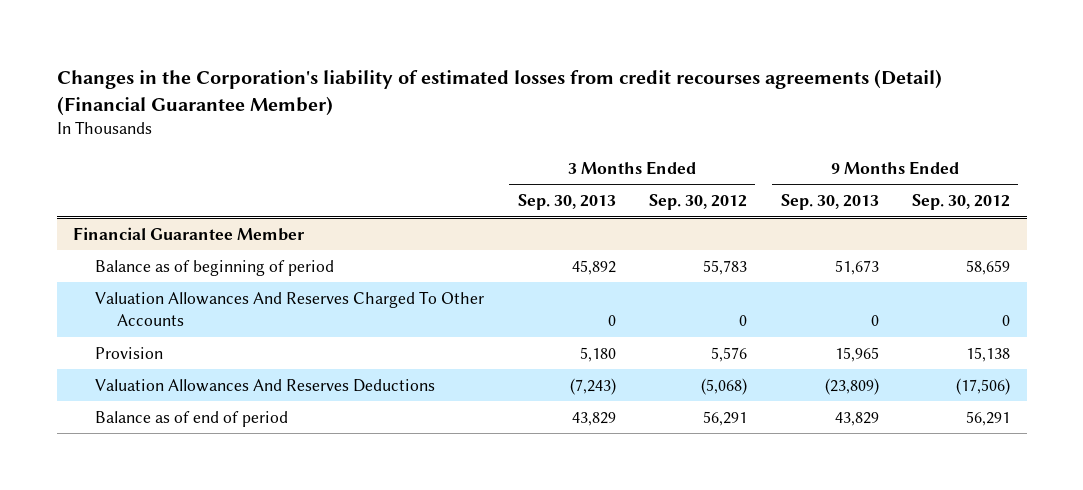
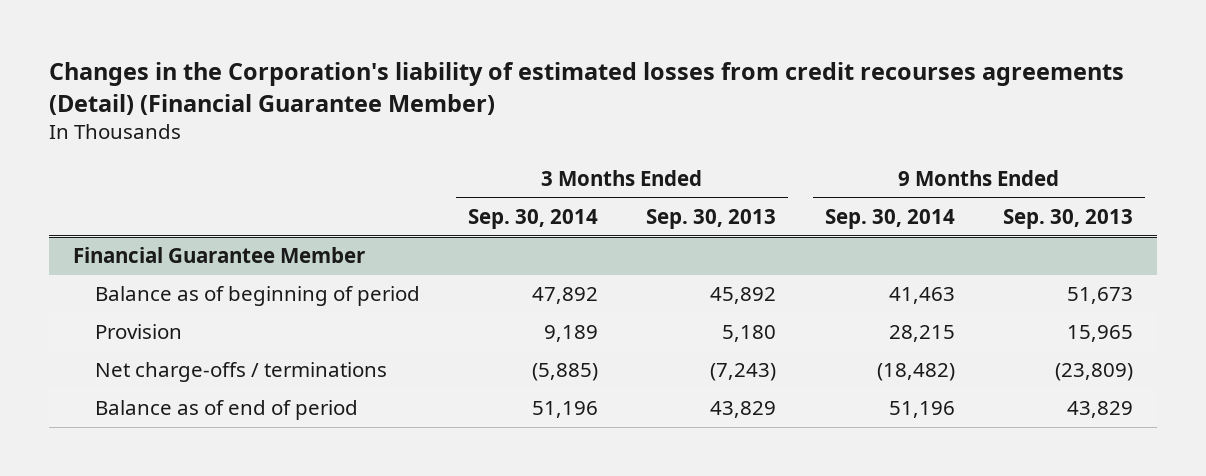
[649,194,748,211] Sep. 30, 2012 -> none
[911,194,1010,211] Sep. 30, 2012 -> none
none -> [467,209,598,230] Sep. 30, 2014
none -> [824,209,955,230] Sep. 30, 2014
[95,290,485,327] Valuation Allowances And Reserves Charged To Other Accounts -> none
[95,378,436,392] Valuation Allowances And Reserves Deductions -> [94,362,387,383] Net charge-offs / terminations

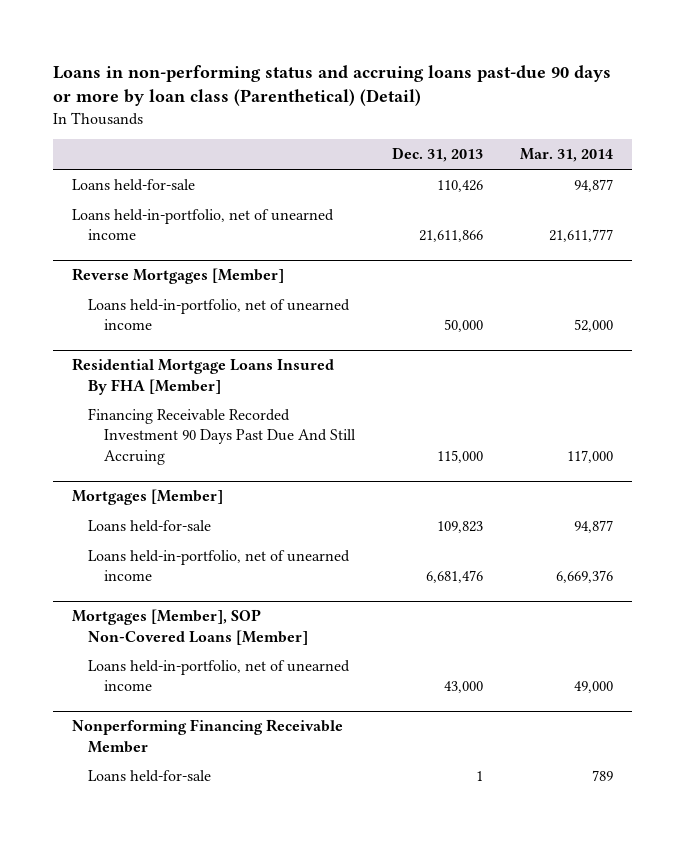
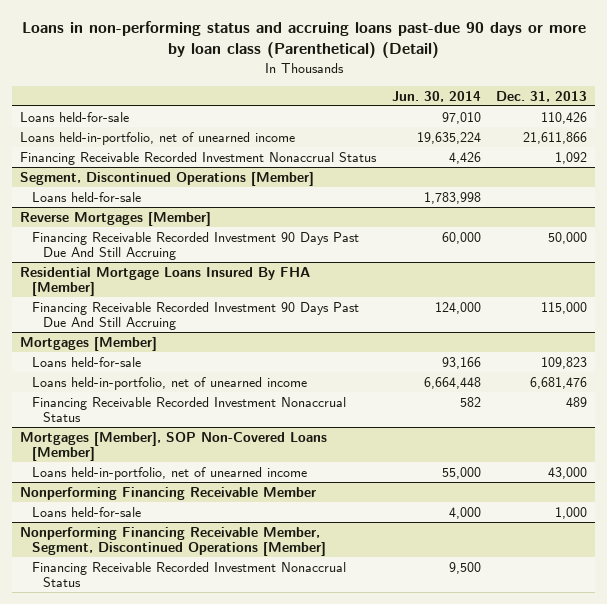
[520,148,614,163] Mar. 31, 2014 -> none
none -> [391,90,481,102] Jun. 30, 2014
none -> [19,151,377,165] Financing Receivable Recorded Investment Nonaccrual Status
none -> [19,171,314,186] Segment, Discontinued Operations [Member]
none -> [31,191,141,202] Loans held-for-sale
[87,298,350,331] Loans held-in-portfolio, net of unearned income -> none
none -> [31,231,359,261] Financing Receivable Recorded Investment 90 Days Past Due And Still Accruing
none -> [31,396,346,423] Financing Receivable Recorded Investment Nonaccrual Status
[476,770,484,781] 1 -> [555,506,588,519] 1,000
none -> [19,526,326,557] Nonperforming Financing Receivable Member, Segment, Discontinued Operations [Member]
none -> [31,561,346,588] Financing Receivable Recorded Investment Nonaccrual Status

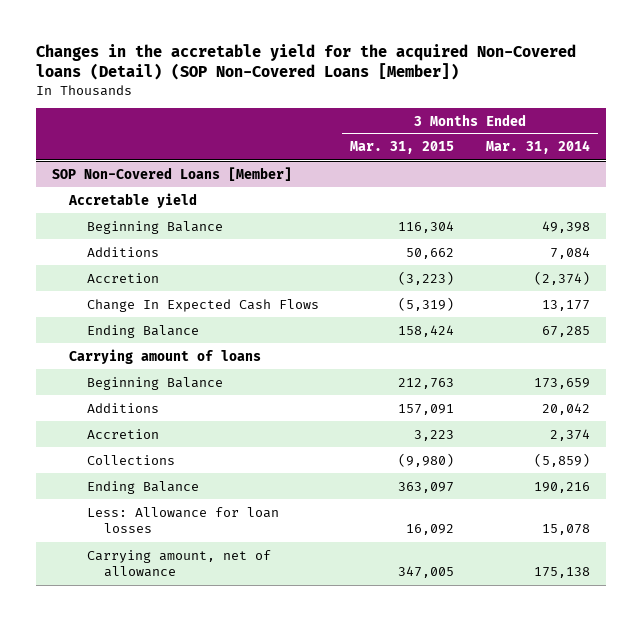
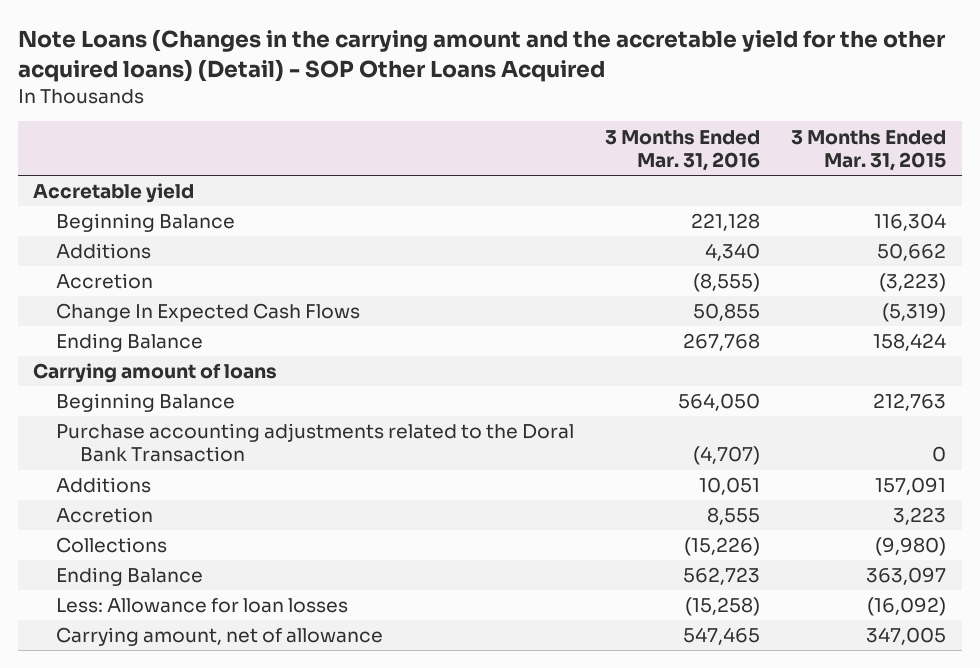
[36,43,577,81] Changes in the accretable yield for the acquired Non-Covered loans (Detail) (SOP Non-Covered Loans [Member]) -> [17,29,946,82] Note Loans (Changes in the carrying amount and the accretable yield for the other acquired loans) (Detail) - SOP Other Loans Acquired
[485,140,590,155] Mar. 31, 2014 -> none
none -> [605,129,761,171] 3 Months Ended Mar. 31, 2016
[52,166,293,181] SOP Non-Covered Loans [Member] -> none
none -> [56,423,575,463] Purchase accounting adjustments related to the Doral Bank Transaction
[406,524,455,536] 16,092 -> [867,597,947,617] (16,092)

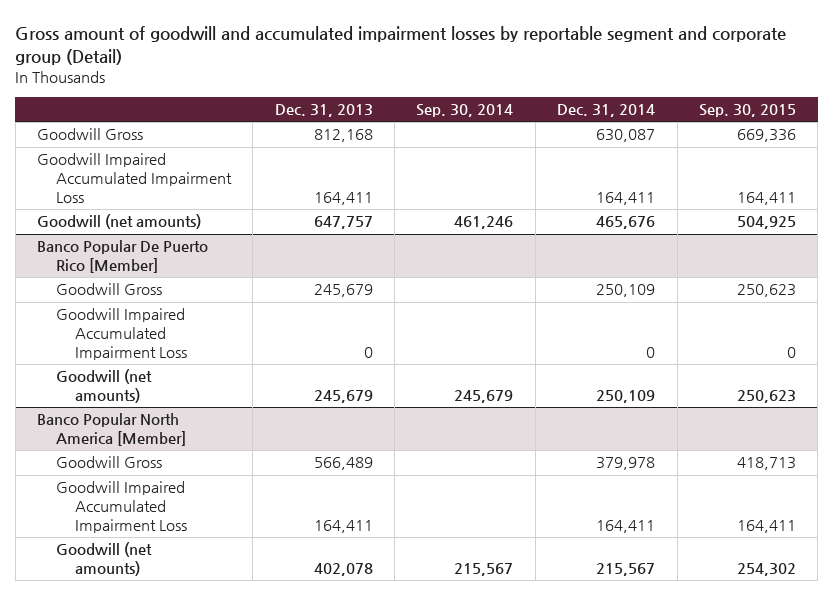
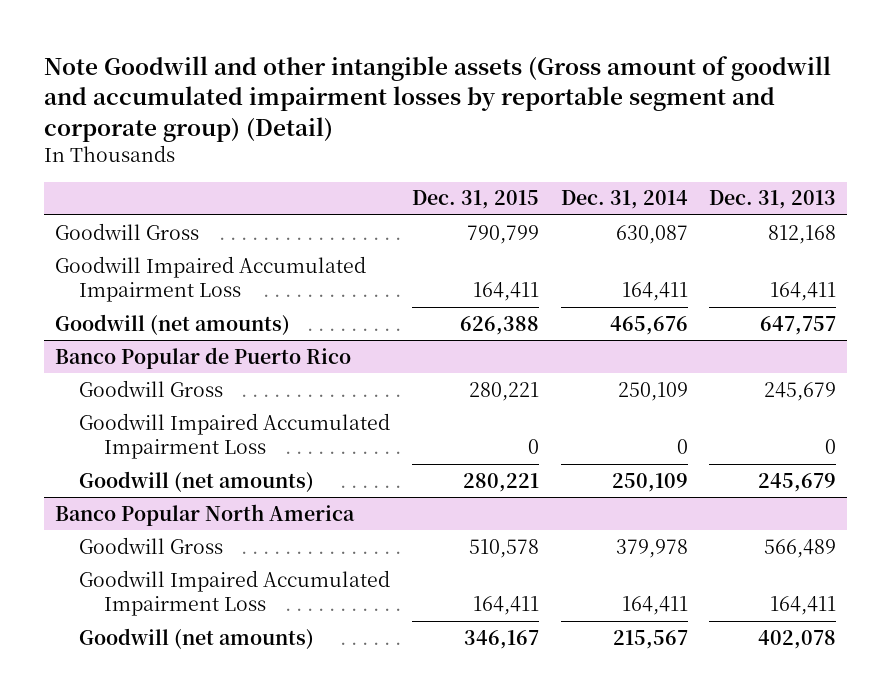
[15,25,787,65] Gross amount of goodwill and accumulated impairment losses by reportable segment and corporate group (Detail) -> [44,55,832,142] Note Goodwill and other intangible assets (Gross amount of goodwill and accumulated impairment losses by reportable segment and corporate group) (Detail)
[416,104,514,118] Sep. 30, 2014 -> none
[698,104,796,118] Sep. 30, 2015 -> none
none -> [412,190,540,210] Dec. 31, 2015
[37,240,209,274] Banco Popular De Puerto Rico [Member] -> [55,346,352,369] Banco Popular de Puerto Rico
[37,413,186,447] Banco Popular North America [Member] -> [55,503,356,526] Banco Popular North America

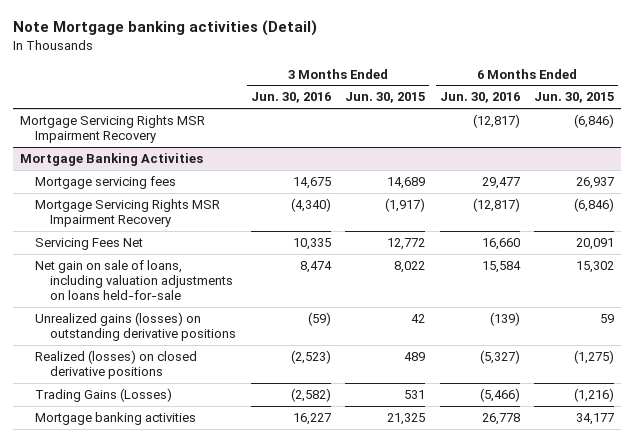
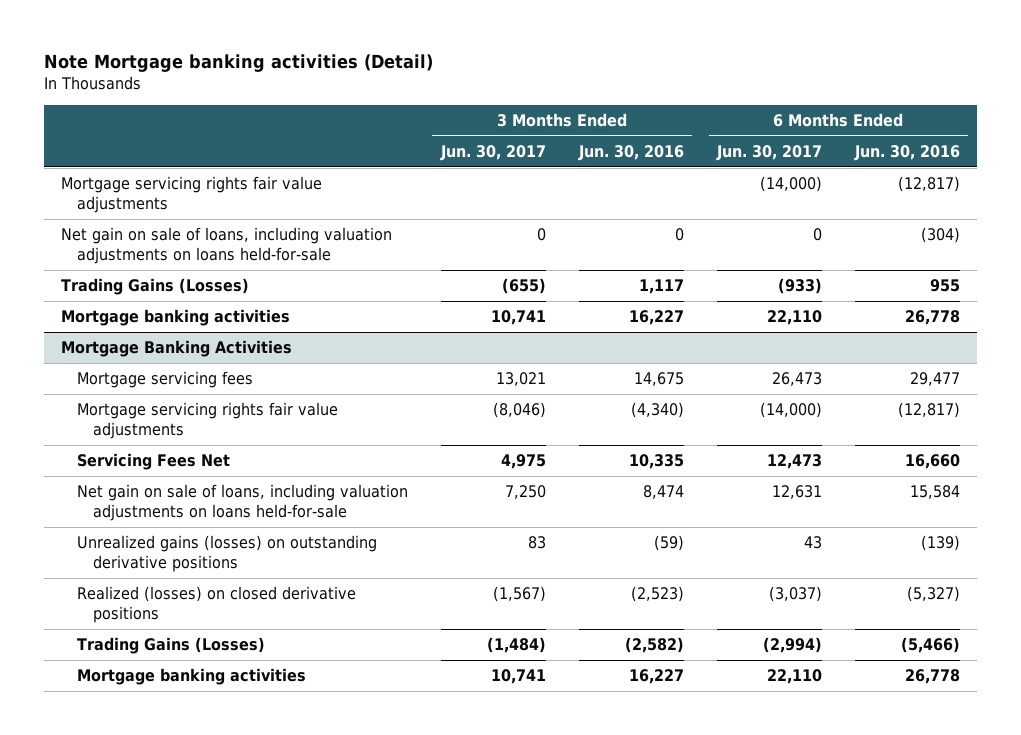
[345,92,426,104] Jun. 30, 2015 -> none
[534,92,615,104] Jun. 30, 2015 -> none
none -> [439,145,546,162] Jun. 30, 2017
none -> [715,145,822,162] Jun. 30, 2017
[19,114,205,144] Mortgage Servicing Rights MSR Impairment Recovery -> [60,176,322,214] Mortgage servicing rights fair value adjustments
none -> [60,227,392,265] Net gain on sale of loans, including valuation adjustments on loans held-for-sale
none -> [60,278,249,296] Trading Gains (Losses)
none -> [60,309,290,327] Mortgage banking activities
[35,198,221,228] Mortgage Servicing Rights MSR Impairment Recovery -> [76,402,338,440] Mortgage servicing rights fair value adjustments

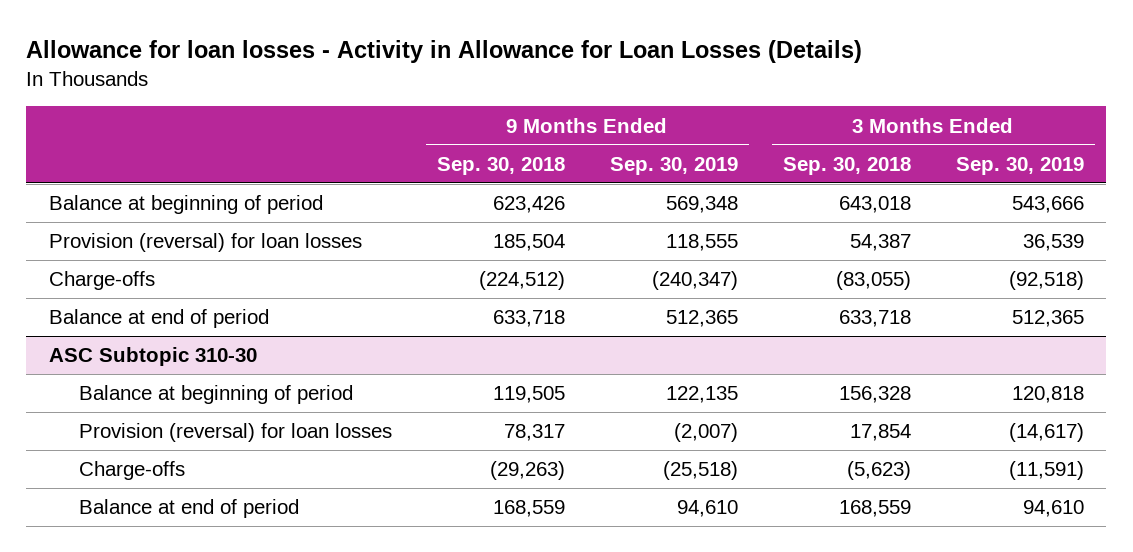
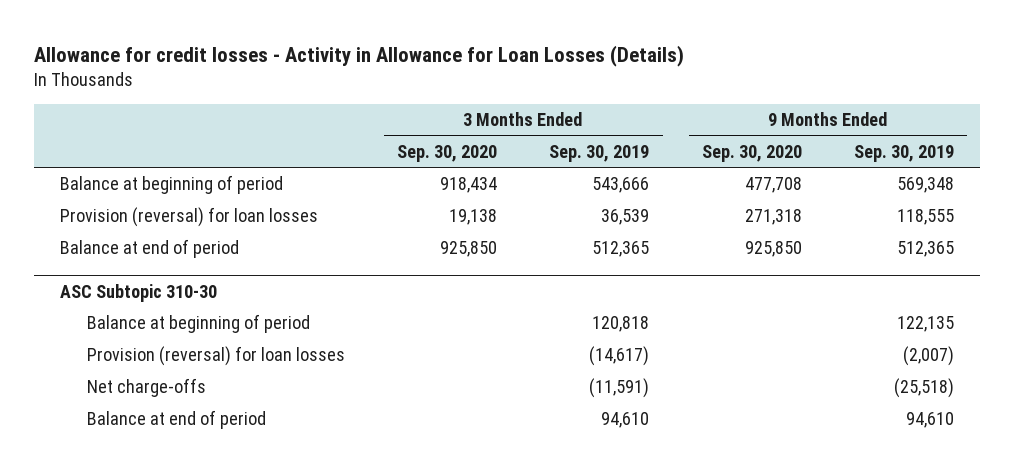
[26,40,863,64] Allowance for loan losses - Activity in Allowance for Loan Losses (Details) -> [33,44,684,67] Allowance for credit losses - Activity in Allowance for Loan Losses (Details)
[436,156,565,175] Sep. 30, 2018 -> none
[782,156,911,175] Sep. 30, 2018 -> none
none -> [397,145,498,163] Sep. 30, 2020
none -> [701,145,802,163] Sep. 30, 2020
[48,271,155,291] Charge-offs -> none
[78,461,185,481] Charge-offs -> [87,378,207,398] Net charge-offs

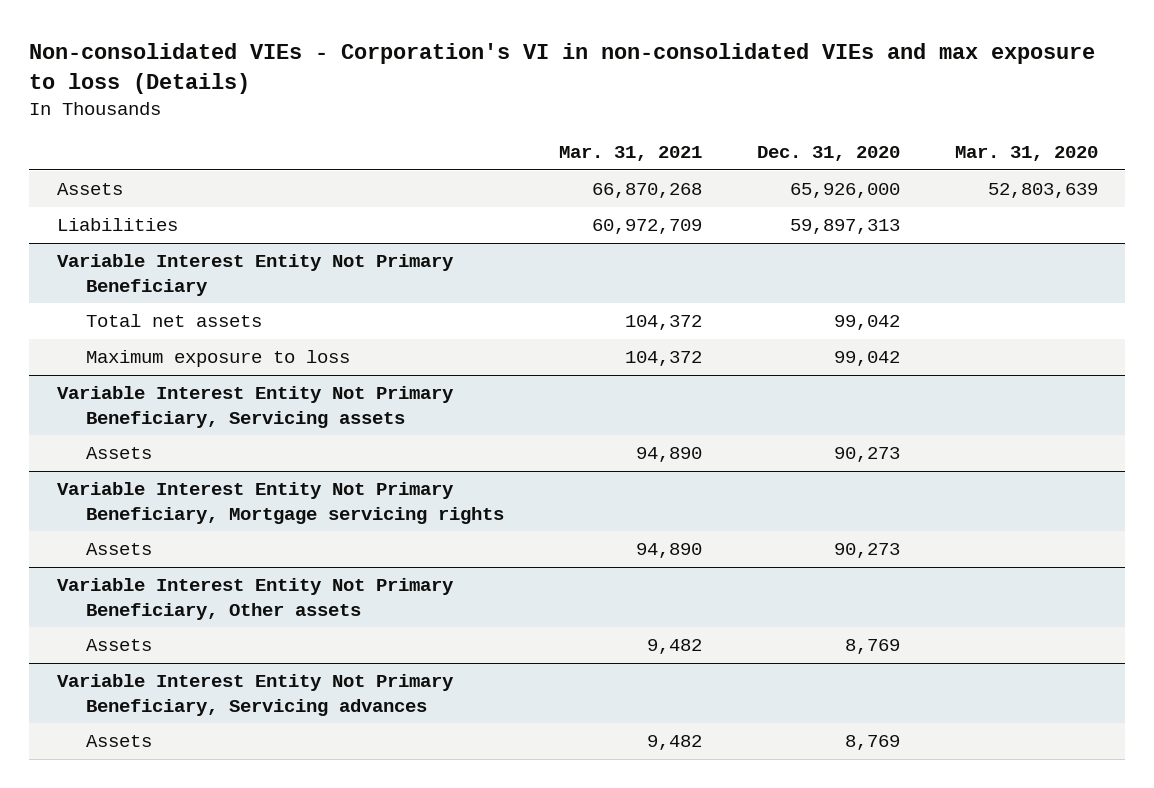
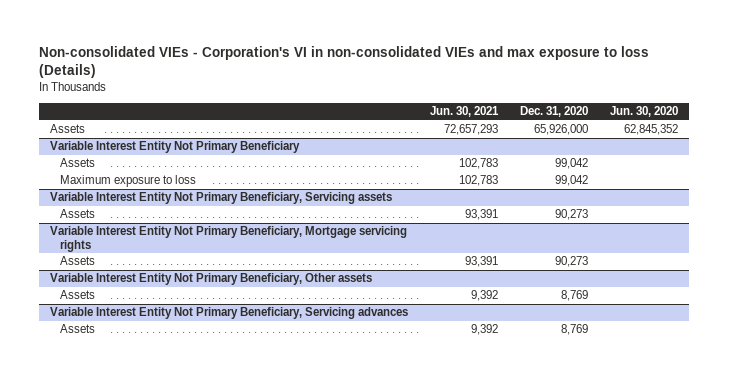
[558,146,702,162] Mar. 31, 2021 -> none
[954,146,1098,162] Mar. 31, 2020 -> none
none -> [430,106,500,118] Jun. 30, 2021
none -> [610,106,679,118] Jun. 30, 2020
[56,218,178,232] Liabilities -> none
[85,314,262,328] Total net assets -> [60,158,96,168] Assets

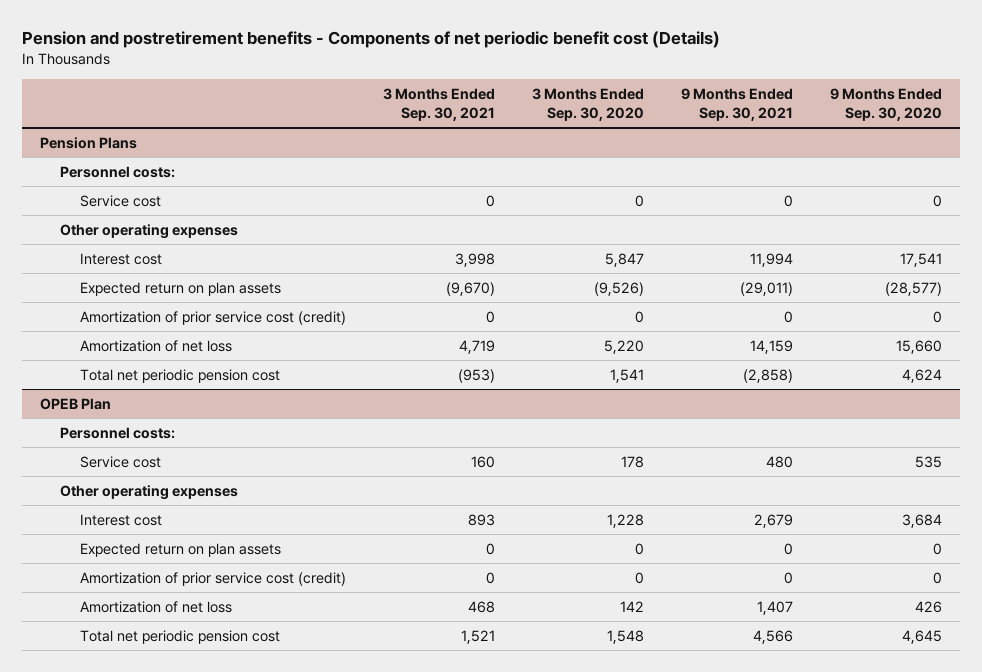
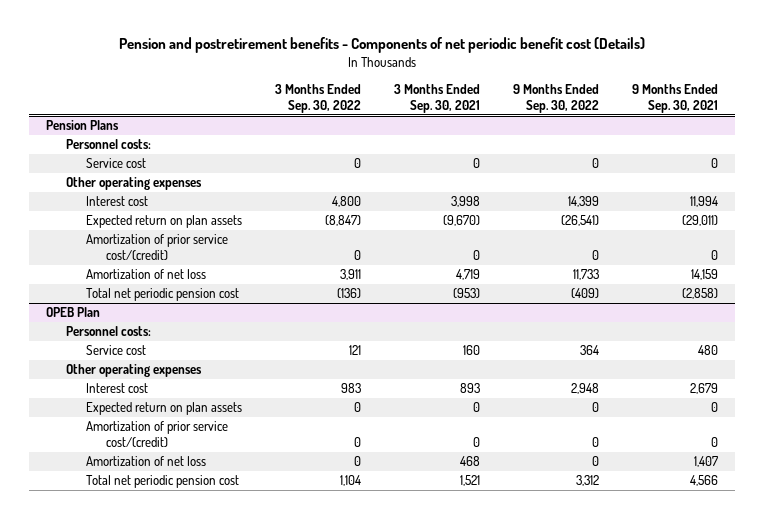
[531,87,644,121] 3 Months Ended Sep. 30, 2020 -> none
[829,87,942,121] 9 Months Ended Sep. 30, 2020 -> none
none -> [275,84,362,114] 3 Months Ended Sep. 30, 2022
none -> [513,84,600,114] 9 Months Ended Sep. 30, 2022
[79,310,346,325] Amortization of prior service cost (credit) -> [86,234,229,261] Amortization of prior service cost/(credit)
[79,571,346,586] Amortization of prior service cost (credit) -> [86,421,229,448] Amortization of prior service cost/(credit)

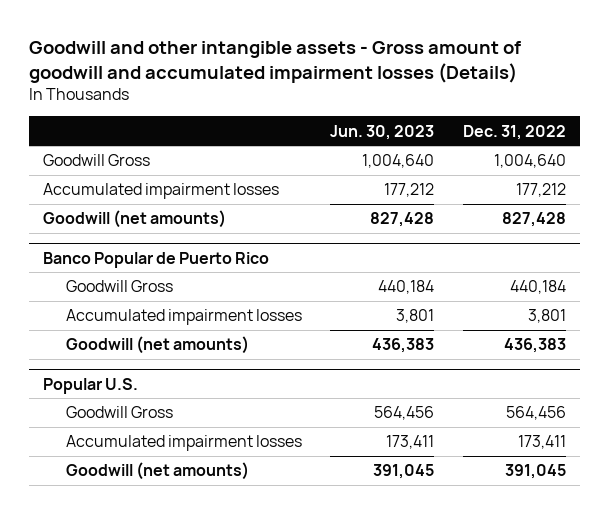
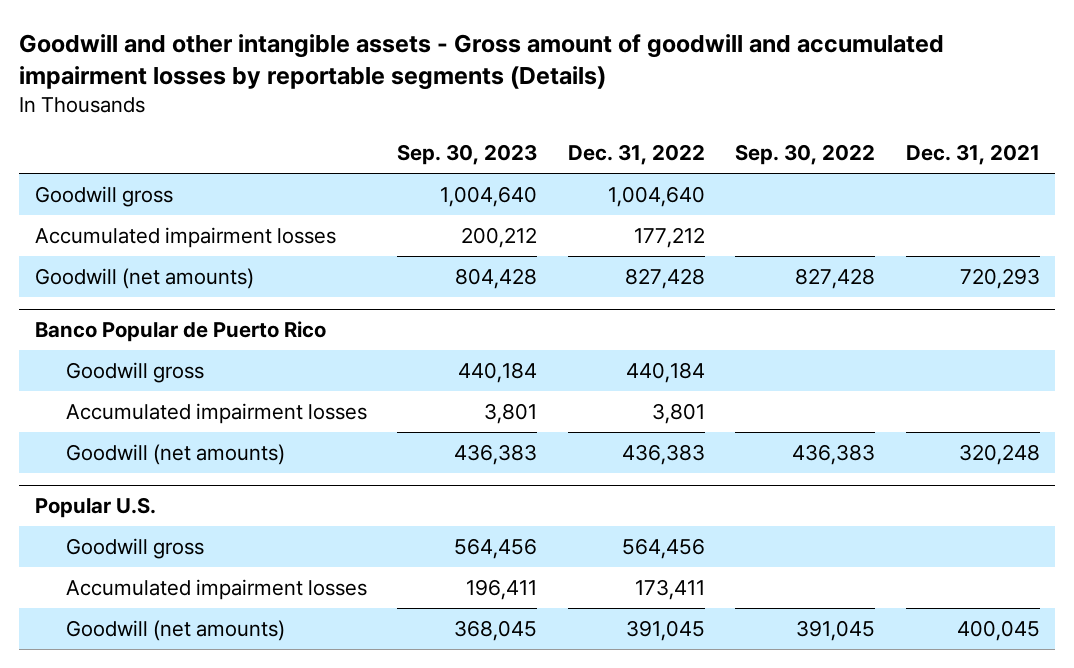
[28,40,521,83] Goodwill and other intangible assets - Gross amount of goodwill and accumulated impairment losses (Details) -> [19,33,945,90] Goodwill and other intangible assets - Gross amount of goodwill and accumulated impairment losses by reportable segments (Details)
[330,124,435,140] Jun. 30, 2023 -> none
none -> [397,144,538,166] Sep. 30, 2023
none -> [735,144,876,166] Sep. 30, 2022
none -> [905,144,1040,166] Dec. 31, 2021
[43,154,151,167] Goodwill Gross -> [34,185,173,207] Goodwill gross
[65,280,173,293] Goodwill Gross -> [66,361,205,383] Goodwill gross
[65,406,173,419] Goodwill Gross -> [66,537,205,559] Goodwill gross

